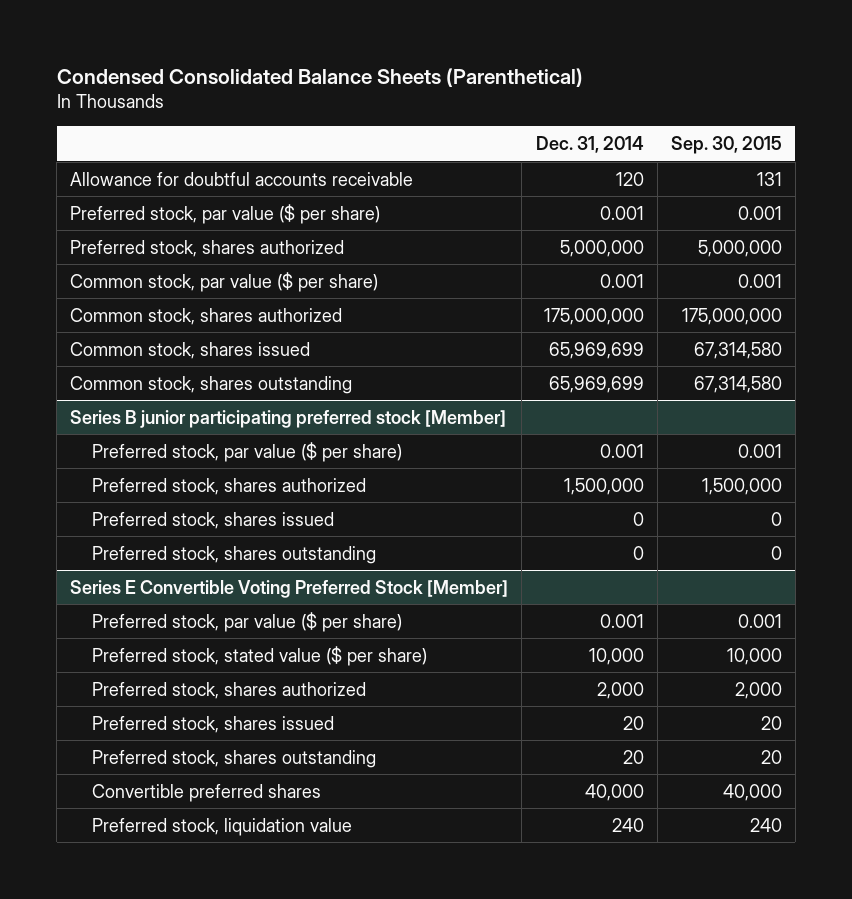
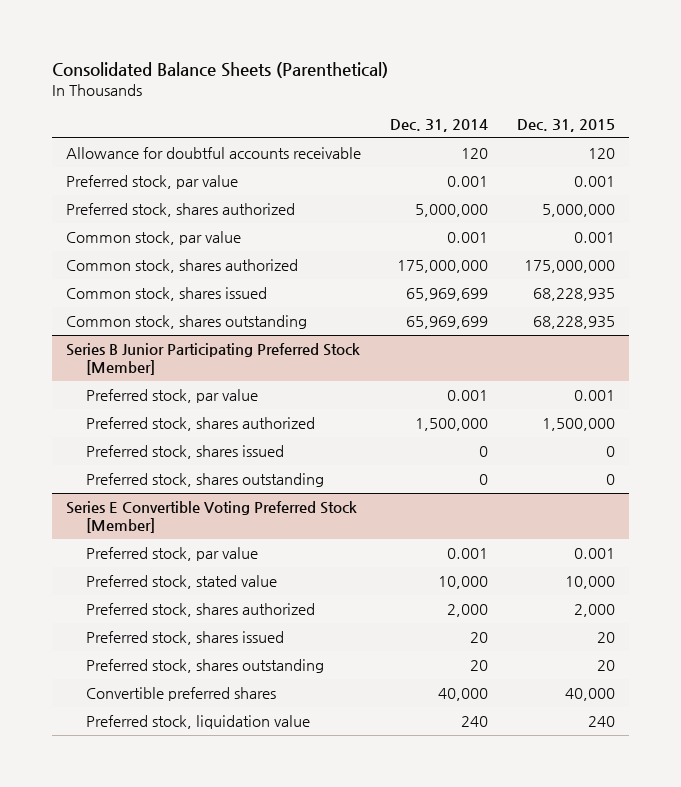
[56,68,583,88] Condensed Consolidated Balance Sheets (Parenthetical) -> [51,61,388,78] Consolidated Balance Sheets (Parenthetical)
[670,135,782,154] Sep. 30, 2015 -> none
none -> [517,118,616,132] Dec. 31, 2015
[70,203,381,224] Preferred stock, par value ($ per share) -> [66,175,239,190] Preferred stock, par value
[70,271,379,292] Common stock, par value ($ per share) -> [66,231,242,246] Common stock, par value
[70,409,507,428] Series B junior participating preferred stock [Member] -> [66,343,361,376] Series B Junior Participating Preferred Stock [Member]
[92,441,403,462] Preferred stock, par value ($ per share) -> [85,389,258,404] Preferred stock, par value
[92,611,403,632] Preferred stock, par value ($ per share) -> [85,547,258,562] Preferred stock, par value
[92,645,428,666] Preferred stock, stated value ($ per share) -> [85,575,277,590] Preferred stock, stated value

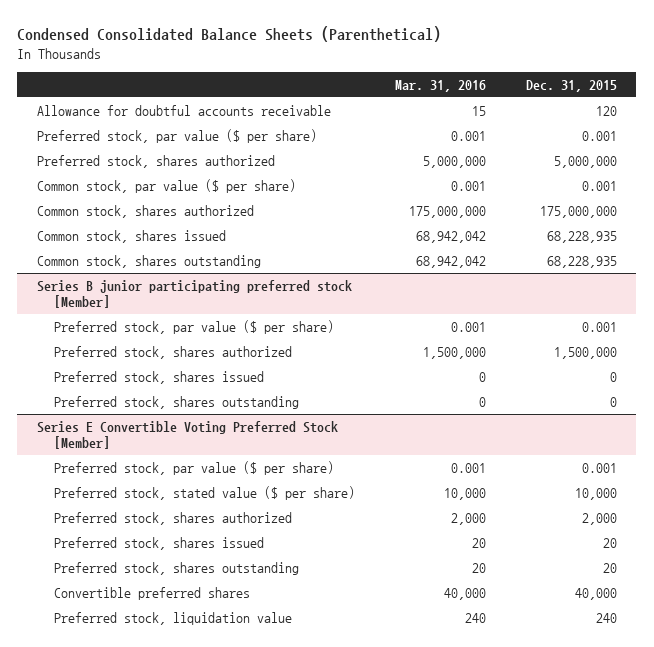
[51,61,388,78] Consolidated Balance Sheets (Parenthetical) -> [17,26,442,43] Condensed Consolidated Balance Sheets (Parenthetical)
[390,118,489,132] Dec. 31, 2014 -> none
none -> [394,80,486,93] Mar. 31, 2016
[66,175,239,190] Preferred stock, par value -> [37,128,318,143] Preferred stock, par value ($ per share)
[66,231,242,246] Common stock, par value -> [37,178,297,193] Common stock, par value ($ per share)
[66,343,361,376] Series B Junior Participating Preferred Stock [Member] -> [37,279,353,309] Series B junior participating preferred stock [Member]
[85,389,258,404] Preferred stock, par value -> [54,319,335,334] Preferred stock, par value ($ per share)
[85,547,258,562] Preferred stock, par value -> [54,460,335,475] Preferred stock, par value ($ per share)
[85,575,277,590] Preferred stock, stated value -> [54,485,356,500] Preferred stock, stated value ($ per share)

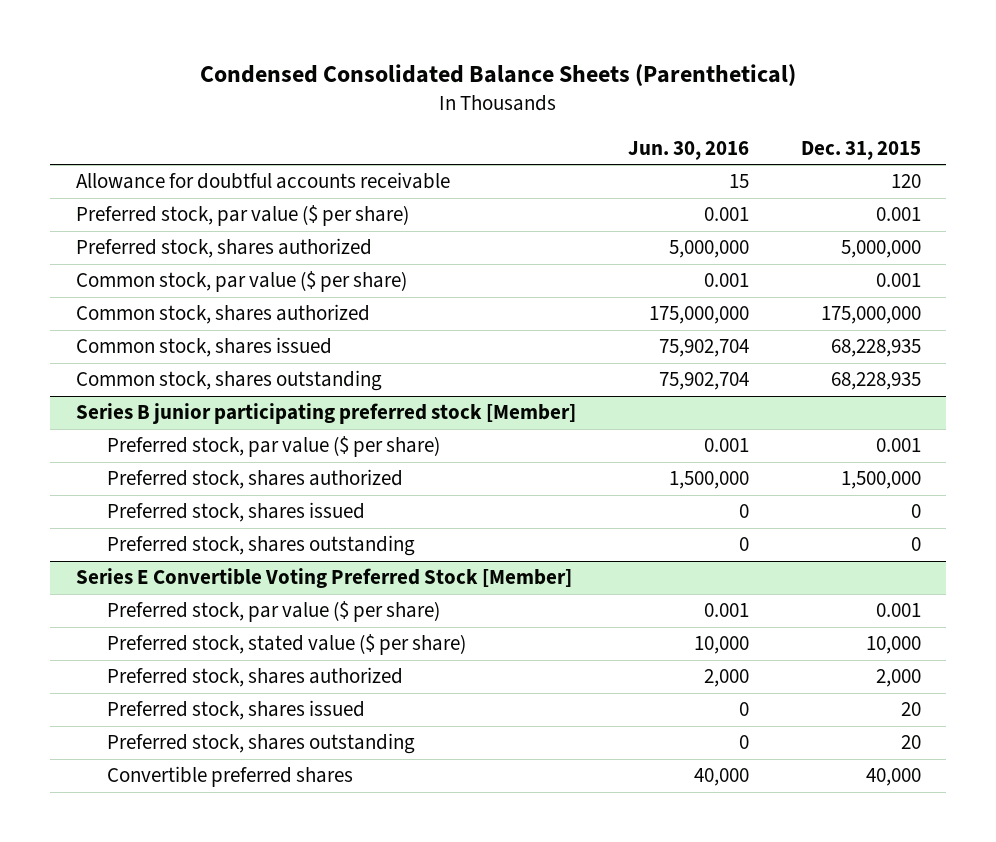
[394,80,486,93] Mar. 31, 2016 -> none
none -> [627,140,749,160] Jun. 30, 2016
[54,611,293,625] Preferred stock, liquidation value -> none

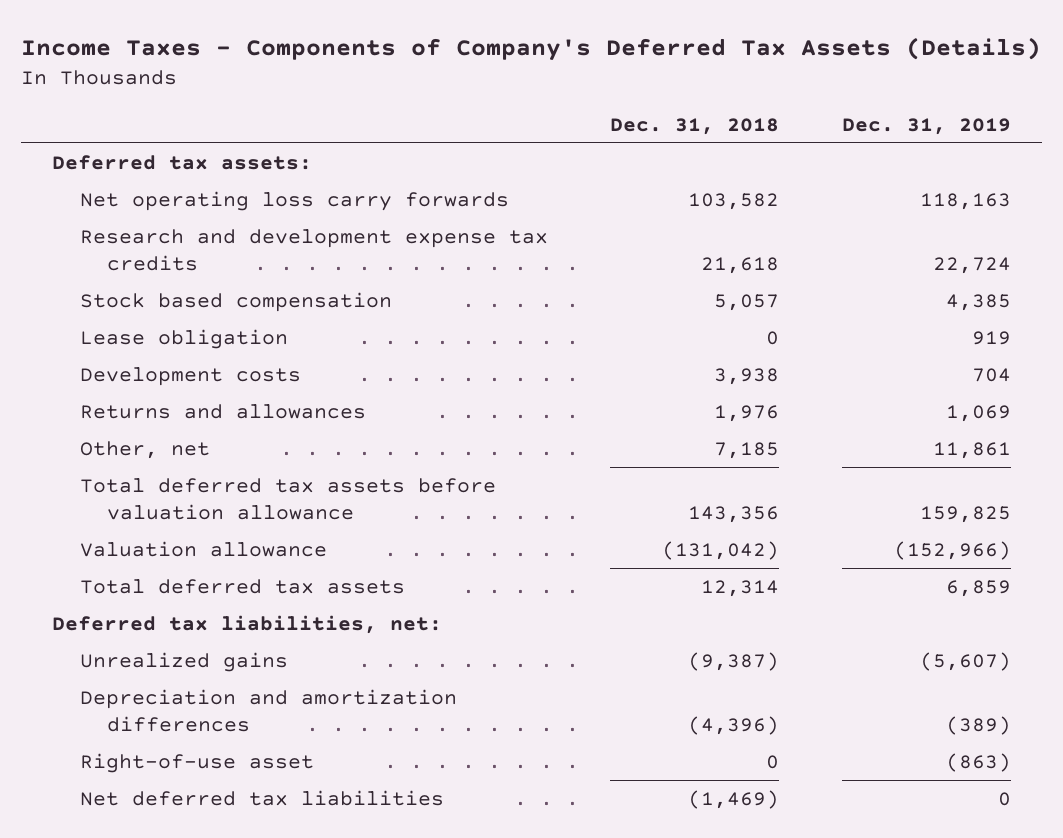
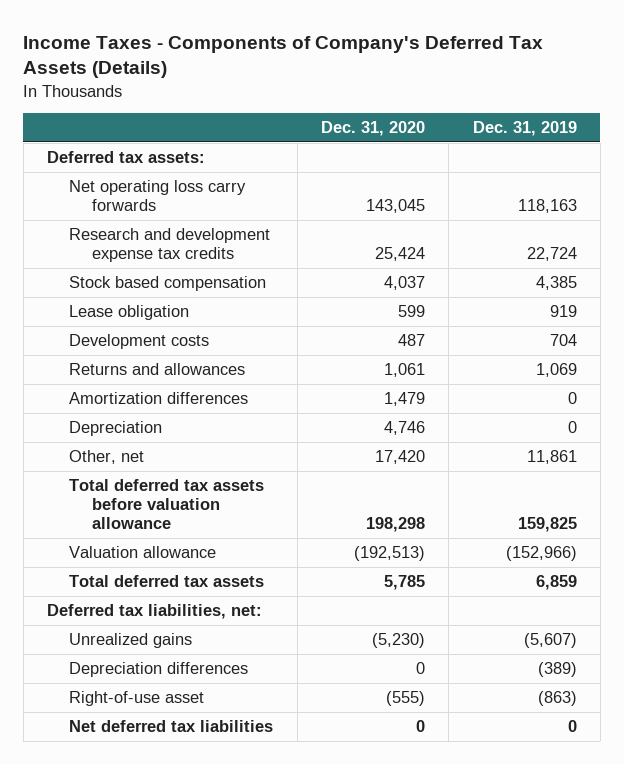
[610,117,780,135] Dec. 31, 2018 -> none
none -> [320,121,425,137] Dec. 31, 2020
none -> [69,391,249,404] Amortization differences
none -> [69,420,163,436] Depreciation
[79,688,457,732] Depreciation and amortization differences -> [69,661,249,677] Depreciation differences

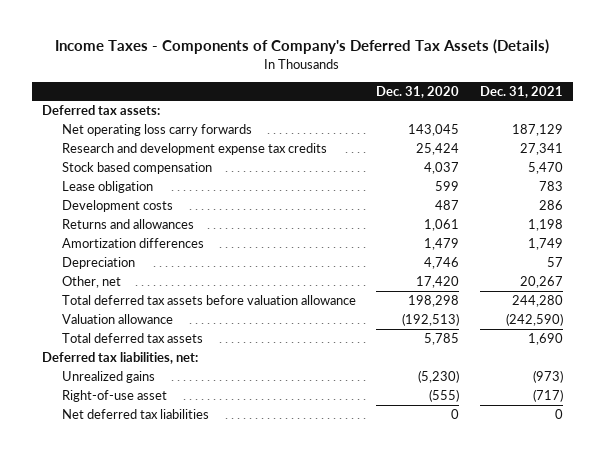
[472,121,577,137] Dec. 31, 2019 -> none
none -> [479,85,563,98] Dec. 31, 2021
[69,661,249,677] Depreciation differences -> none

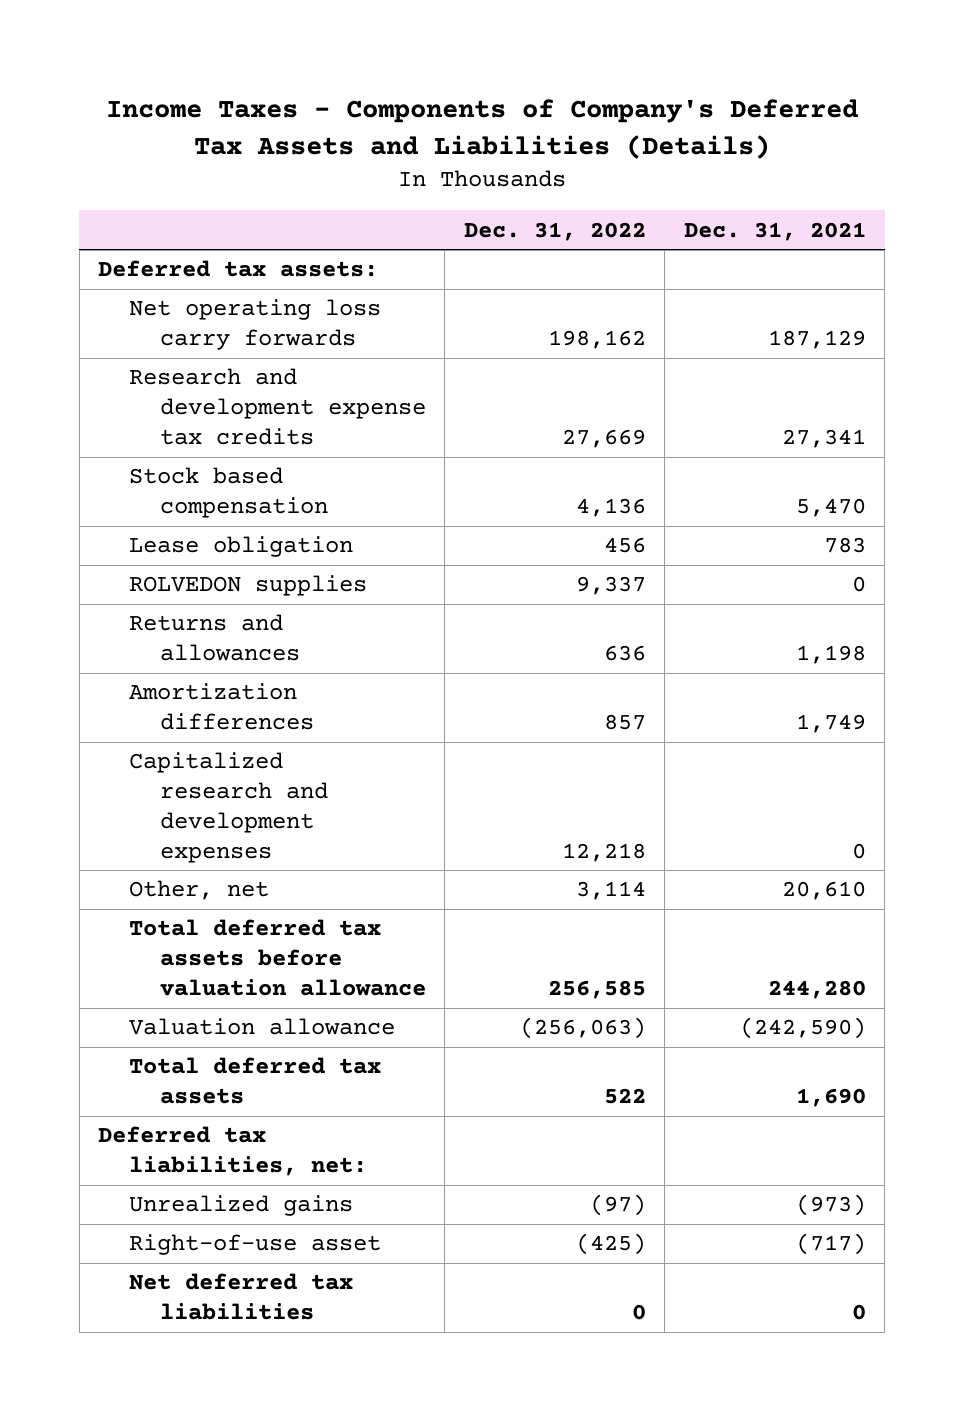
[55,39,550,55] Income Taxes - Components of Company's Deferred Tax Assets (Details) -> [106,98,859,159] Income Taxes - Components of Company's Deferred Tax Assets and Liabilities (Details)
[376,85,460,98] Dec. 31, 2020 -> none
none -> [463,221,646,241] Dec. 31, 2022
[61,200,173,213] Development costs -> none
none -> [129,575,368,597] ROLVEDON supplies
[61,257,135,270] Depreciation -> none
none -> [129,752,328,863] Capitalized research and development expenses
[519,276,563,289] 20,267 -> [781,881,866,901] 20,610

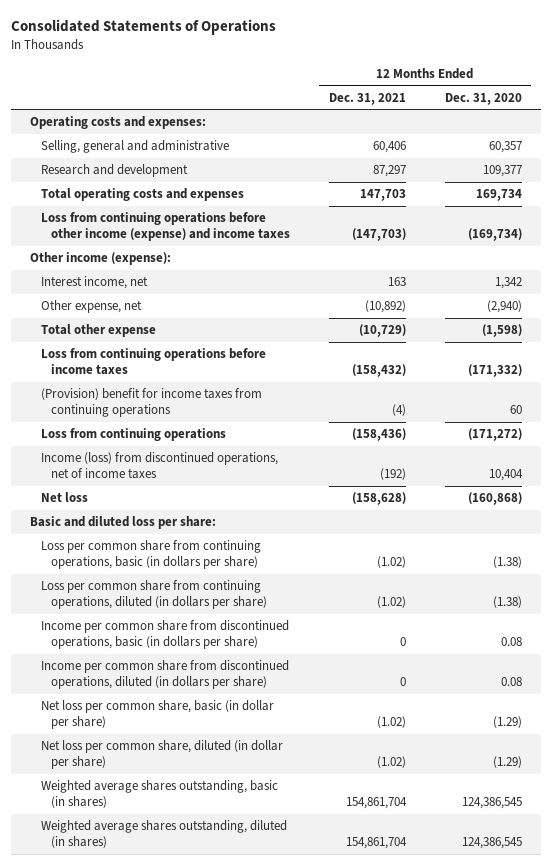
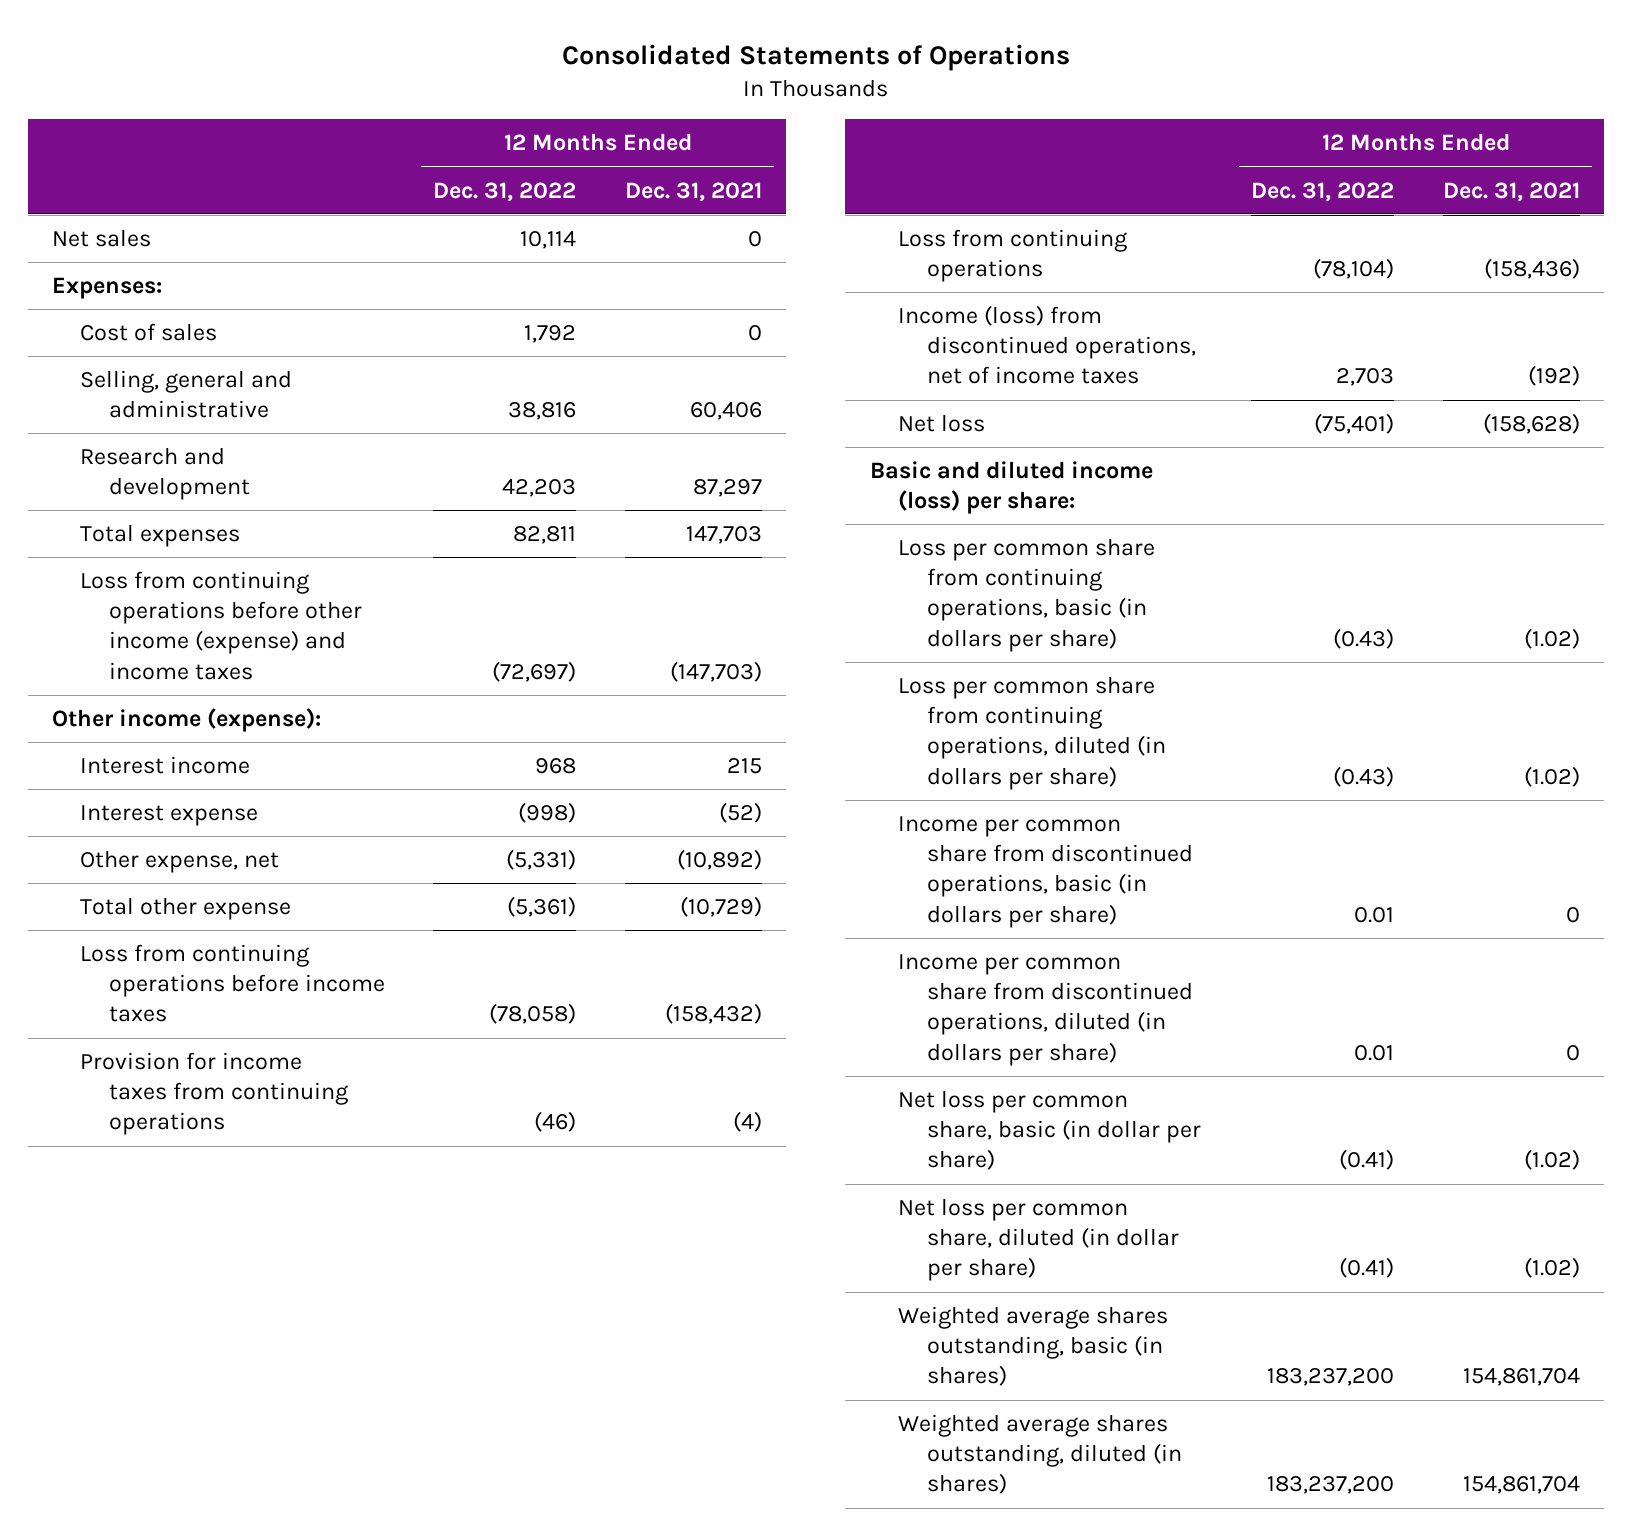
[444,92,522,105] Dec. 31, 2020 -> none
none -> [433,181,577,202] Dec. 31, 2022
none -> [51,228,151,247] Net sales
[29,116,206,130] Operating costs and expenses: -> [51,276,162,299] Expenses:
none -> [80,322,218,341] Cost of sales
[40,188,244,202] Total operating costs and expenses -> [80,523,241,547] Total expenses
[40,276,148,290] Interest income, net -> [80,755,251,774] Interest income
[387,277,406,287] 163 -> [727,757,763,774] 215
none -> [80,804,259,826] Interest expense
[40,388,262,418] (Provision) benefit for income taxes from continuing operations -> [80,1051,348,1136] Provision for income taxes from continuing operations
[29,516,216,530] Basic and diluted loss per share: -> [869,460,1153,515] Basic and diluted income (loss) per share:

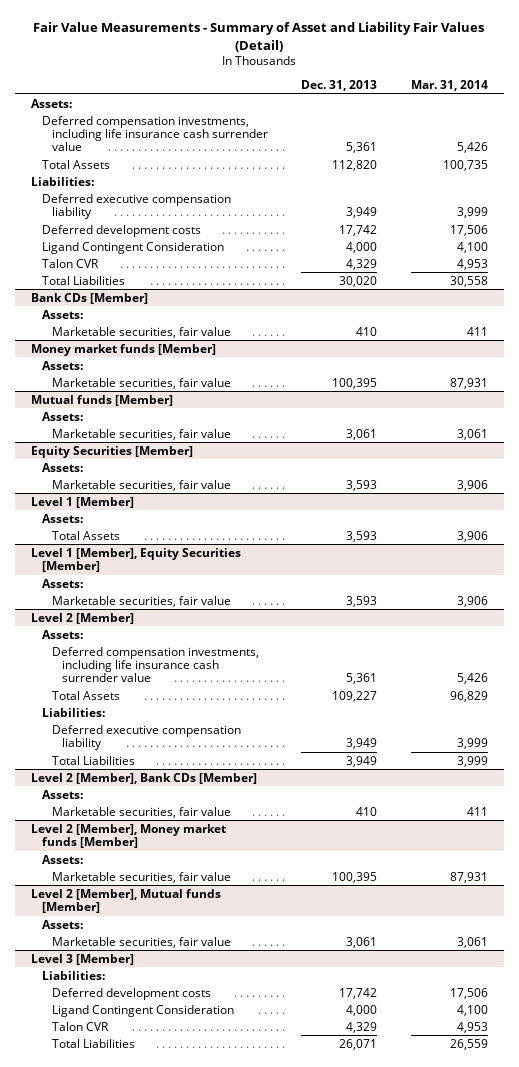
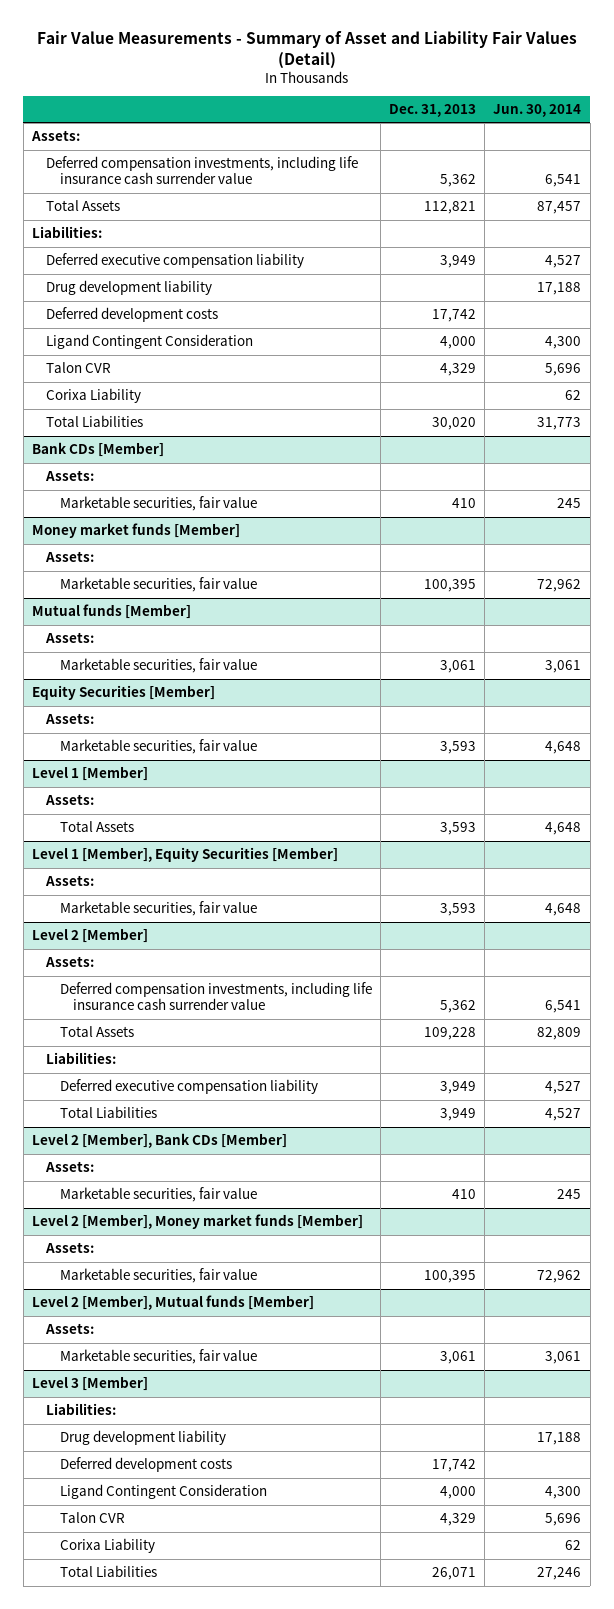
[410,80,488,92] Mar. 31, 2014 -> none
none -> [493,103,582,117] Jun. 30, 2014
[346,142,378,154] 5,361 -> [439,174,476,188] 5,362
[332,159,378,171] 112,820 -> [423,201,476,215] 112,821
none -> [45,280,212,296] Drug development liability
none -> [45,388,141,404] Corixa Liability
[346,673,378,685] 5,361 -> [439,1000,476,1014] 5,362
[332,690,378,702] 109,227 -> [423,1027,476,1041] 109,228
none -> [59,1430,226,1446] Drug development liability
none -> [59,1538,155,1554] Corixa Liability

